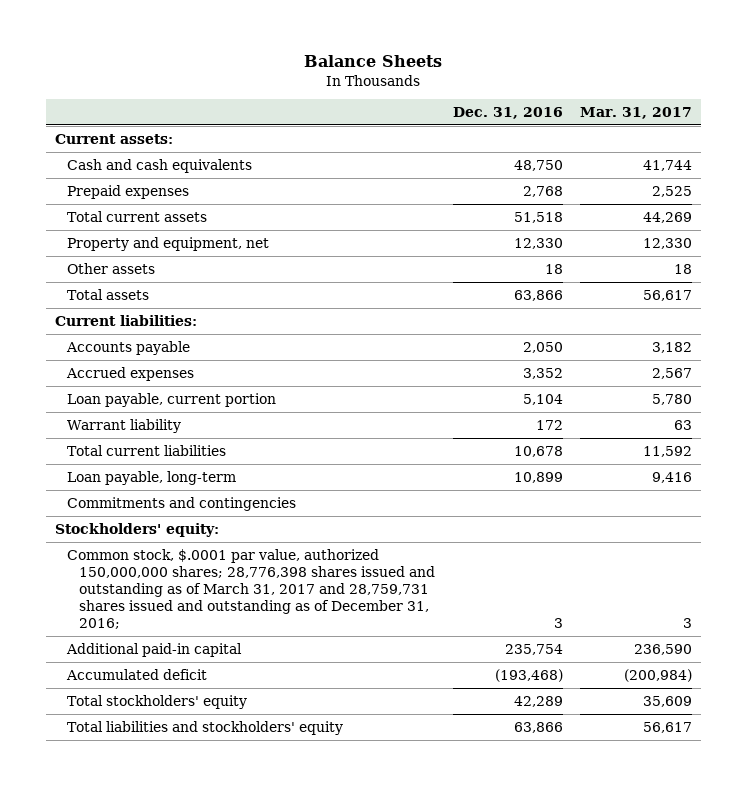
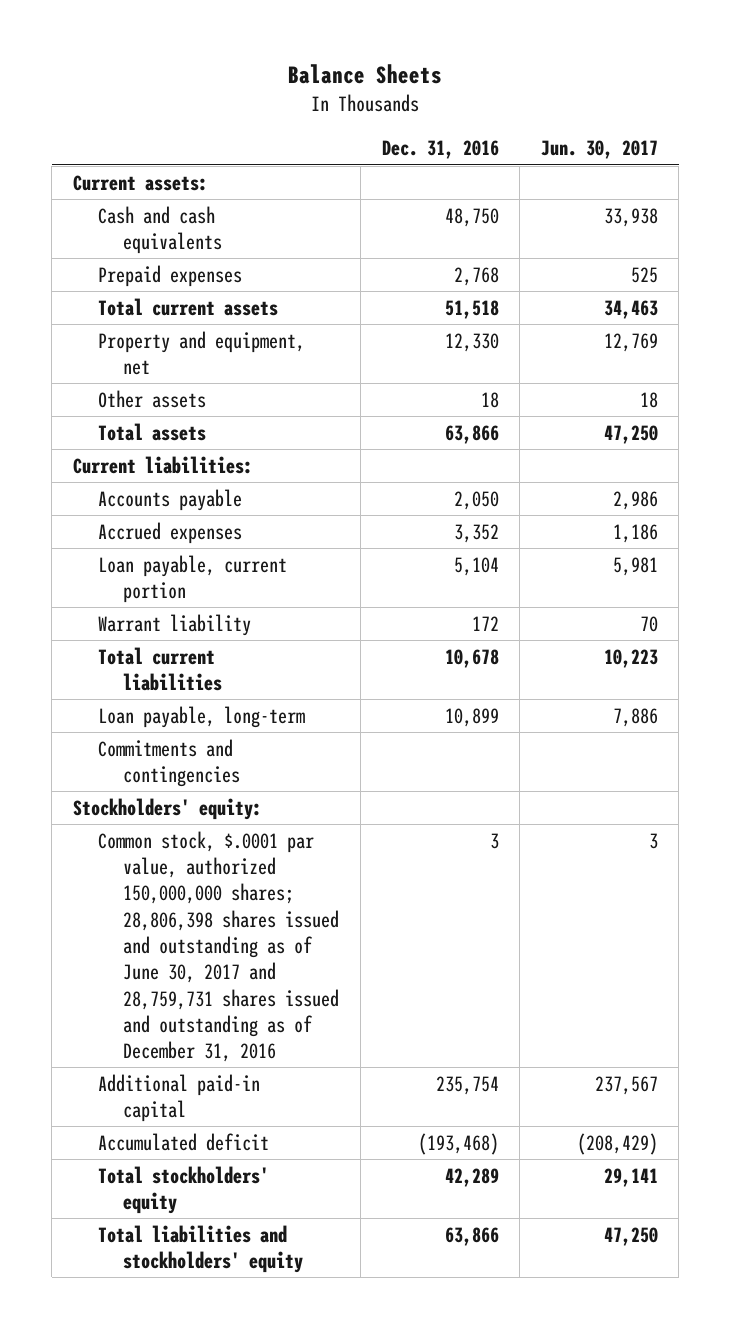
[579,107,692,120] Mar. 31, 2017 -> none
none -> [540,140,658,160] Jun. 30, 2017
[66,548,436,629] Common stock, $.0001 par value, authorized 150,000,000 shares; 28,776,398 shares issued and outstanding as of March 31, 2017 and 28,759,731 shares issued and outstanding as of December 31, 2016; -> [97,830,340,1063] Common stock, $.0001 par value, authorized 150,000,000 shares; 28,806,398 shares issued and outstanding as of June 30, 2017 and 28,759,731 shares issued and outstanding as of December 31, 2016

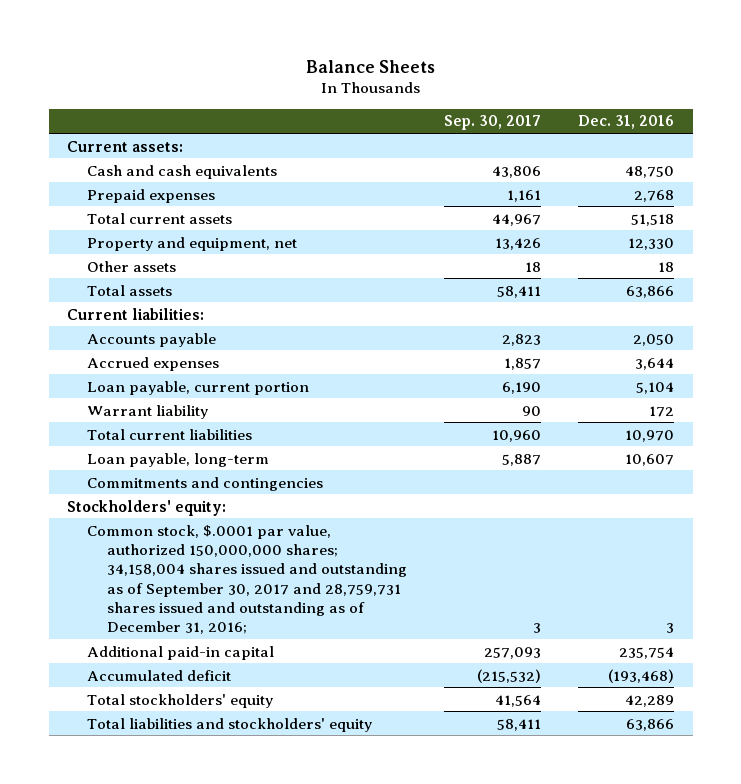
[540,140,658,160] Jun. 30, 2017 -> none
none -> [444,115,542,131] Sep. 30, 2017
[453,523,499,543] 3,352 -> [635,357,675,370] 3,644
[444,648,499,668] 10,678 -> [625,429,675,442] 10,970
[444,707,499,727] 10,899 -> [625,453,675,466] 10,607
[97,830,340,1063] Common stock, $.0001 par value, authorized 150,000,000 shares; 28,806,398 shares issued and outstanding as of June 30, 2017 and 28,759,731 shares issued and outstanding as of December 31, 2016 -> [87,524,408,635] Common stock, $.0001 par value, authorized 150,000,000 shares; 34,158,004 shares issued and outstanding as of September 30, 2017 and 28,759,731 shares issued and outstanding as of December 31, 2016;

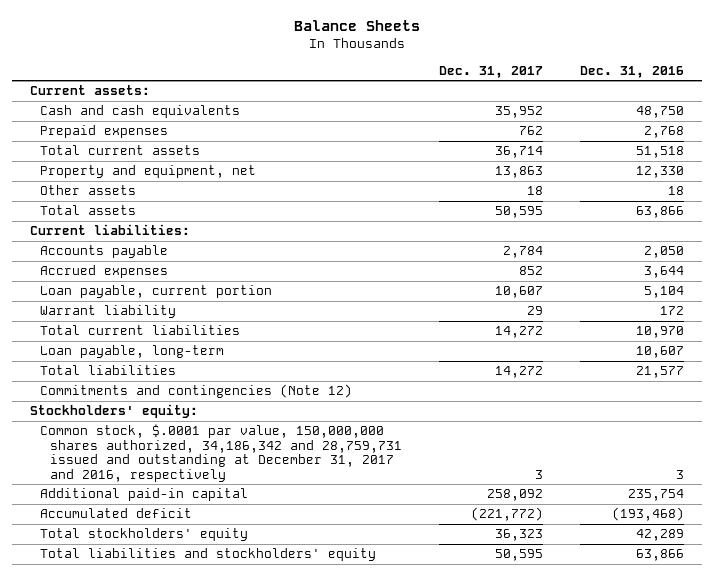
[444,115,542,131] Sep. 30, 2017 -> none
none -> [439,66,544,79] Dec. 31, 2017
none -> [40,365,177,376] Total liabilities
[87,476,324,491] Commitments and contingencies -> [40,384,353,399] Commitments and contingencies (Note 12)
[87,524,408,635] Common stock, $.0001 par value, authorized 150,000,000 shares; 34,158,004 shares issued and outstanding as of September 30, 2017 and 28,759,731 shares issued and outstanding as of December 31, 2016; -> [40,424,403,482] Common stock, $.0001 par value, 150,000,000 shares authorized, 34,186,342 and 28,759,731 issued and outstanding at December 31, 2017 and 2016, respectively

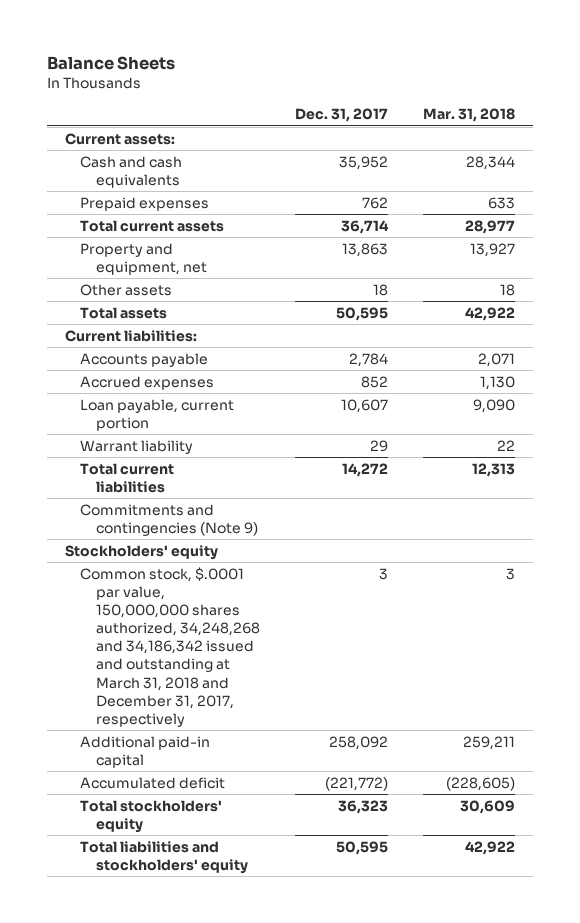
[580,66,685,79] Dec. 31, 2016 -> none
none -> [423,108,516,123] Mar. 31, 2018
[40,345,225,359] Loan payable, long-term -> none
[40,365,177,376] Total liabilities -> none
[40,384,353,399] Commitments and contingencies (Note 12) -> [80,503,258,536] Commitments and contingencies (Note 9)
[30,404,199,419] Stockholders' equity: -> [64,544,218,560] Stockholders' equity
[40,424,403,482] Common stock, $.0001 par value, 150,000,000 shares authorized, 34,186,342 and 28,759,731 issued and outstanding at December 31, 2017 and 2016, respectively -> [80,566,260,727] Common stock, $.0001 par value, 150,000,000 shares authorized, 34,248,268 and 34,186,342 issued and outstanding at March 31, 2018 and December 31, 2017, respectively

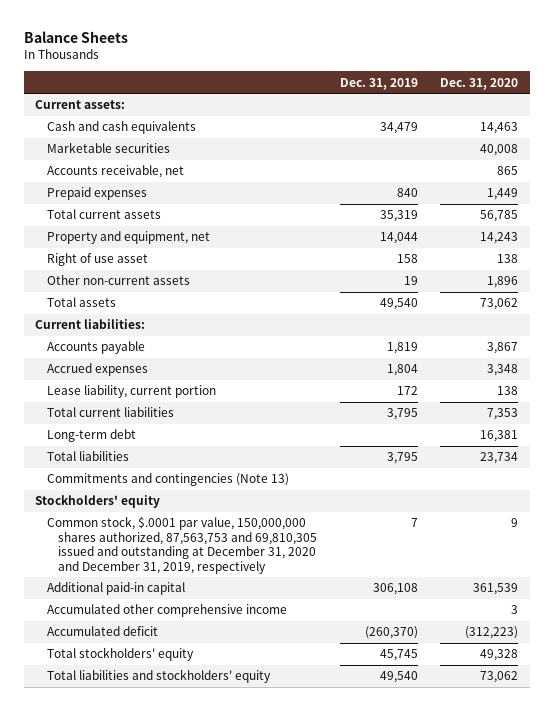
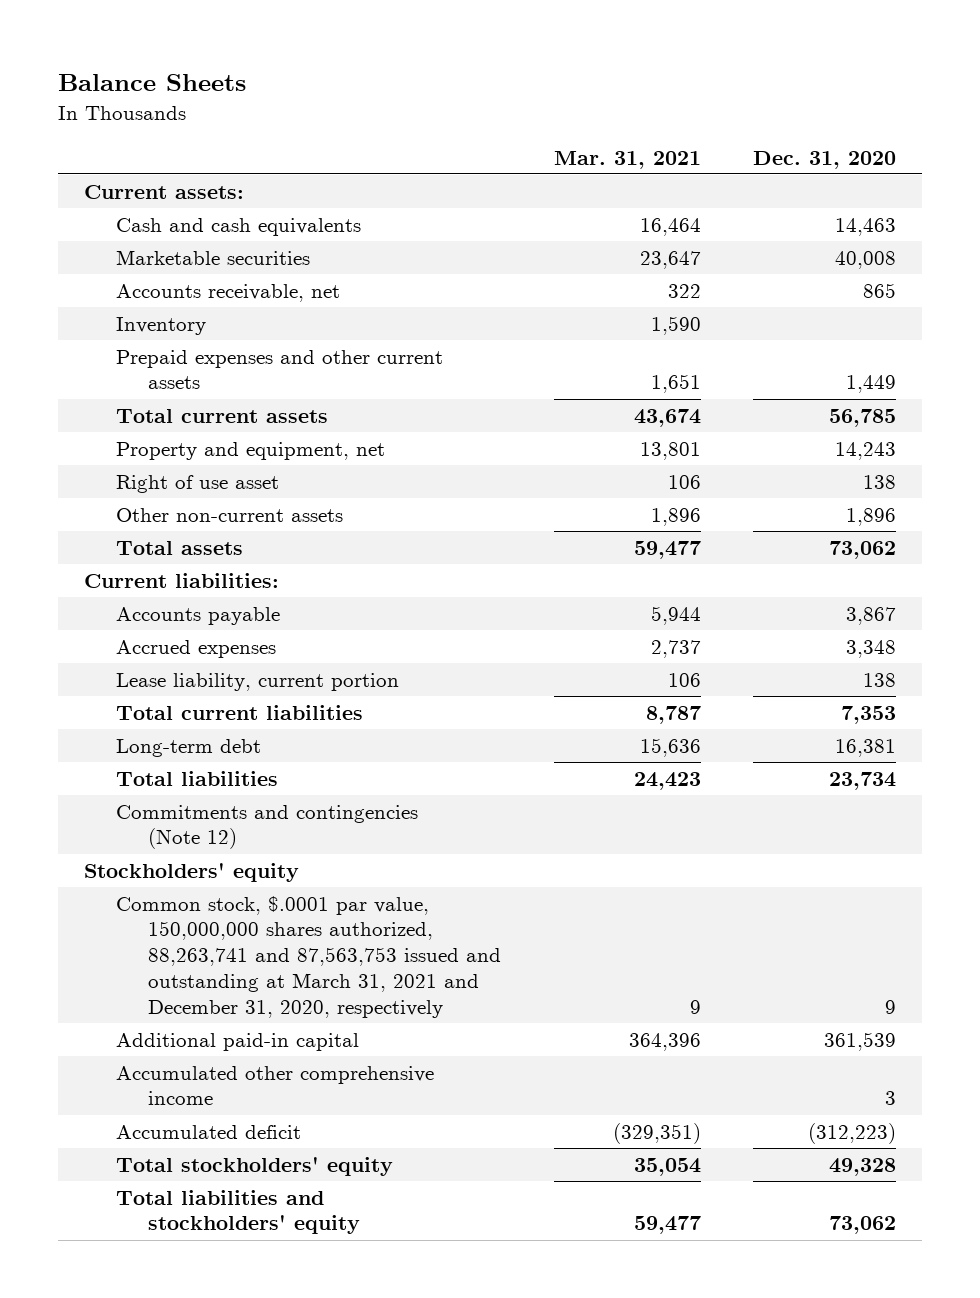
[339,77,418,90] Dec. 31, 2019 -> none
none -> [553,150,701,169] Mar. 31, 2021
none -> [116,316,207,335] Inventory
[46,187,147,201] Prepaid expenses -> [116,349,444,390] Prepaid expenses and other current assets
[46,473,289,487] Commitments and contingencies (Note 13) -> [116,804,419,850] Commitments and contingencies (Note 12)
[46,516,318,574] Common stock, $.0001 par value, 150,000,000 shares authorized, 87,563,753 and 69,810,305 issued and outstanding at December 31, 2020 and December 31, 2019, respectively -> [116,895,502,1018] Common stock, $.0001 par value, 150,000,000 shares authorized, 88,263,741 and 87,563,753 issued and outstanding at March 31, 2021 and December 31, 2020, respectively

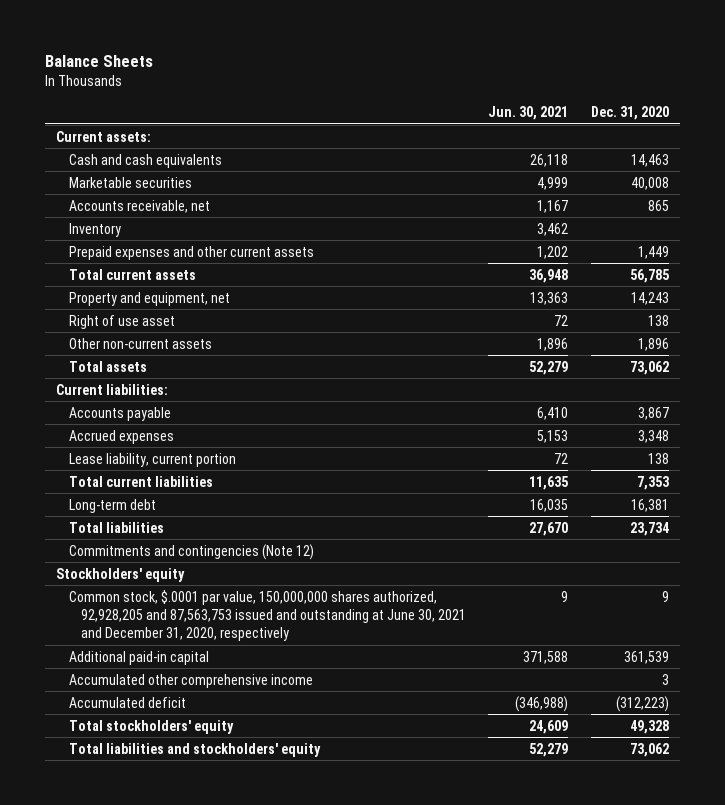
[553,150,701,169] Mar. 31, 2021 -> none
none -> [488,106,569,121] Jun. 30, 2021
[116,895,502,1018] Common stock, $.0001 par value, 150,000,000 shares authorized, 88,263,741 and 87,563,753 issued and outstanding at March 31, 2021 and December 31, 2020, respectively -> [68,589,466,642] Common stock, $.0001 par value, 150,000,000 shares authorized, 92,928,205 and 87,563,753 issued and outstanding at June 30, 2021 and December 31, 2020, respectively

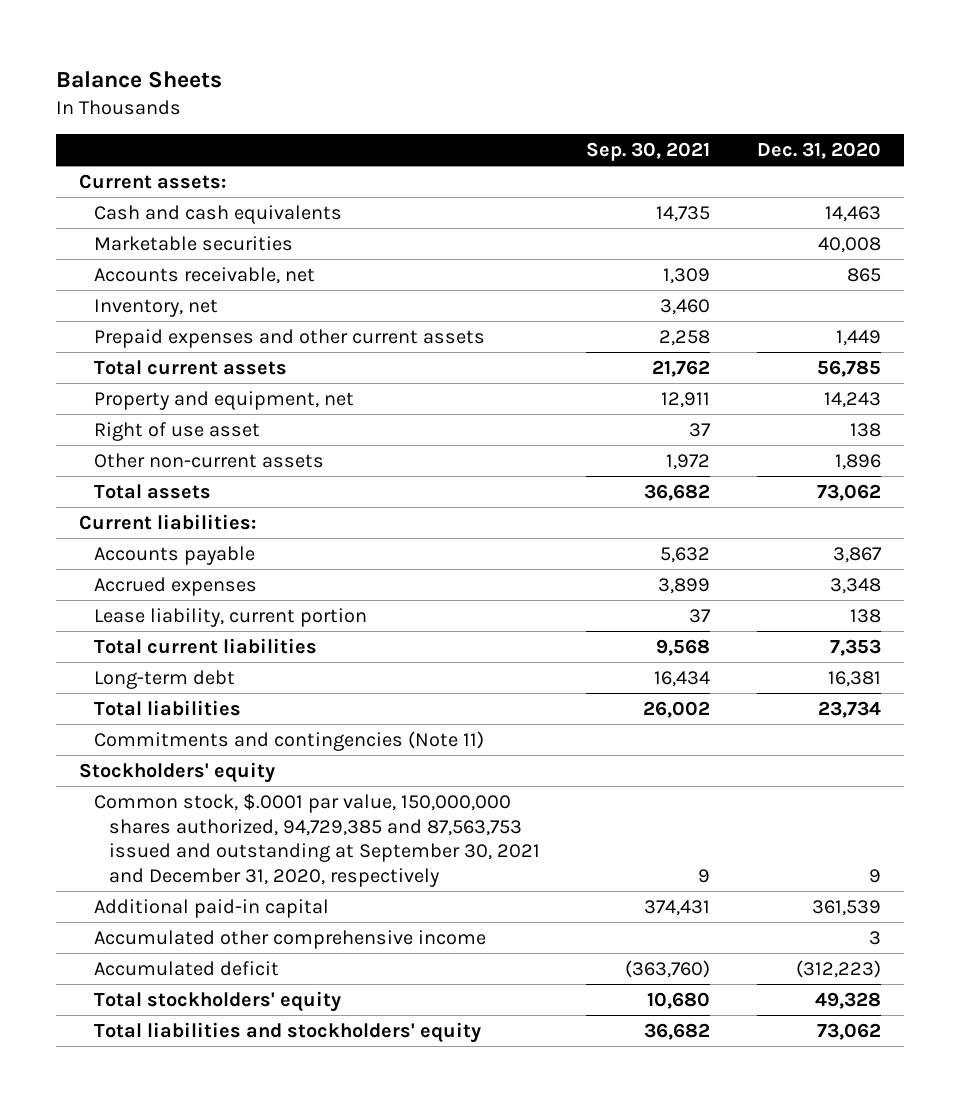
[488,106,569,121] Jun. 30, 2021 -> none
none -> [586,141,711,161] Sep. 30, 2021
[68,222,121,237] Inventory -> [94,298,219,317] Inventory, net
[68,543,314,560] Commitments and contingencies (Note 12) -> [94,730,485,751] Commitments and contingencies (Note 11)
[68,589,466,642] Common stock, $.0001 par value, 150,000,000 shares authorized, 92,928,205 and 87,563,753 issued and outstanding at June 30, 2021 and December 31, 2020, respectively -> [94,792,540,888] Common stock, $.0001 par value, 150,000,000 shares authorized, 94,729,385 and 87,563,753 issued and outstanding at September 30, 2021 and December 31, 2020, respectively

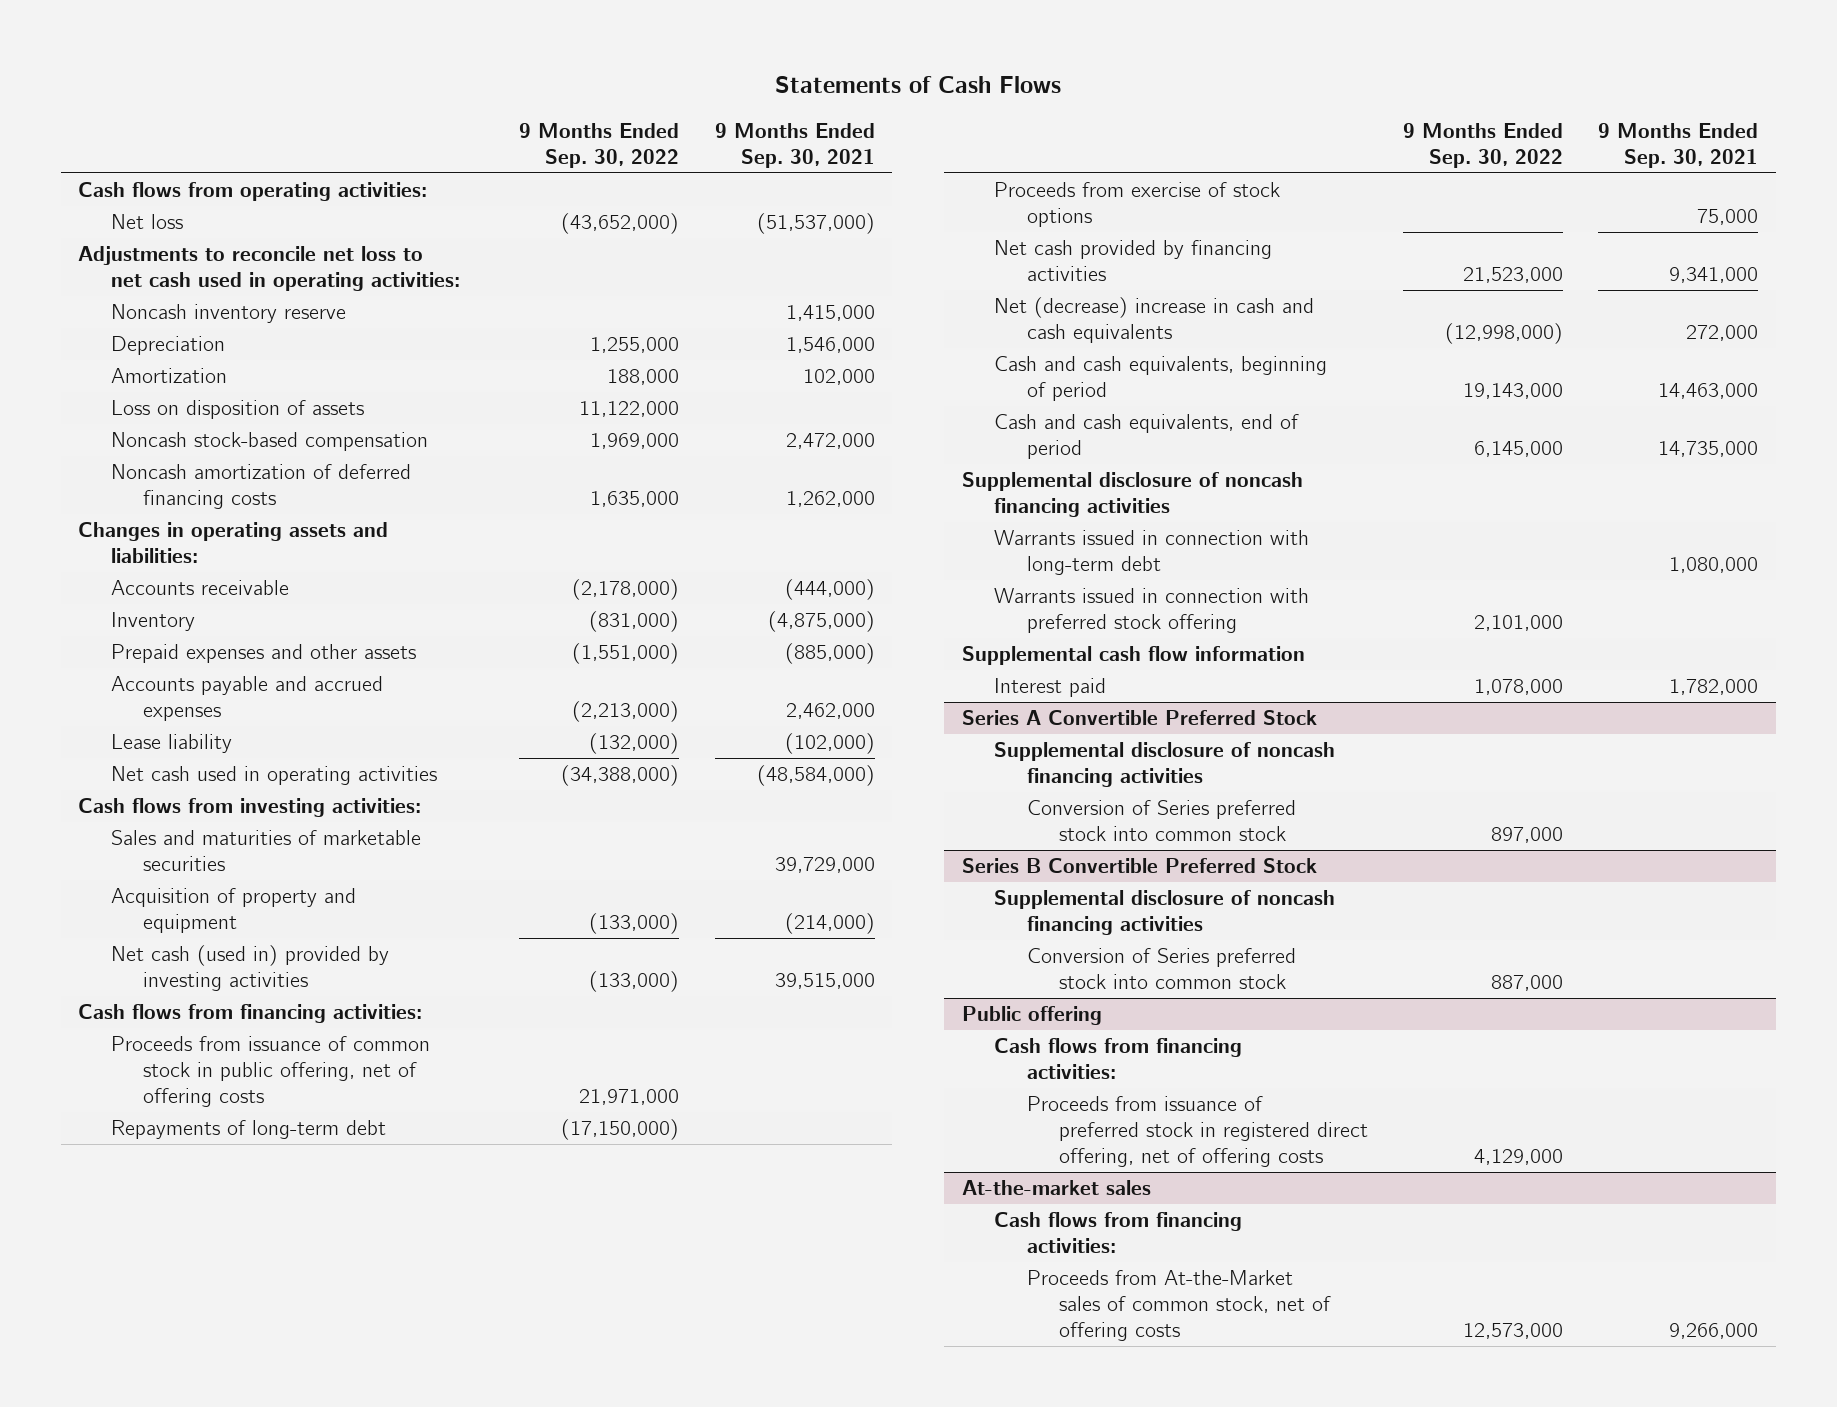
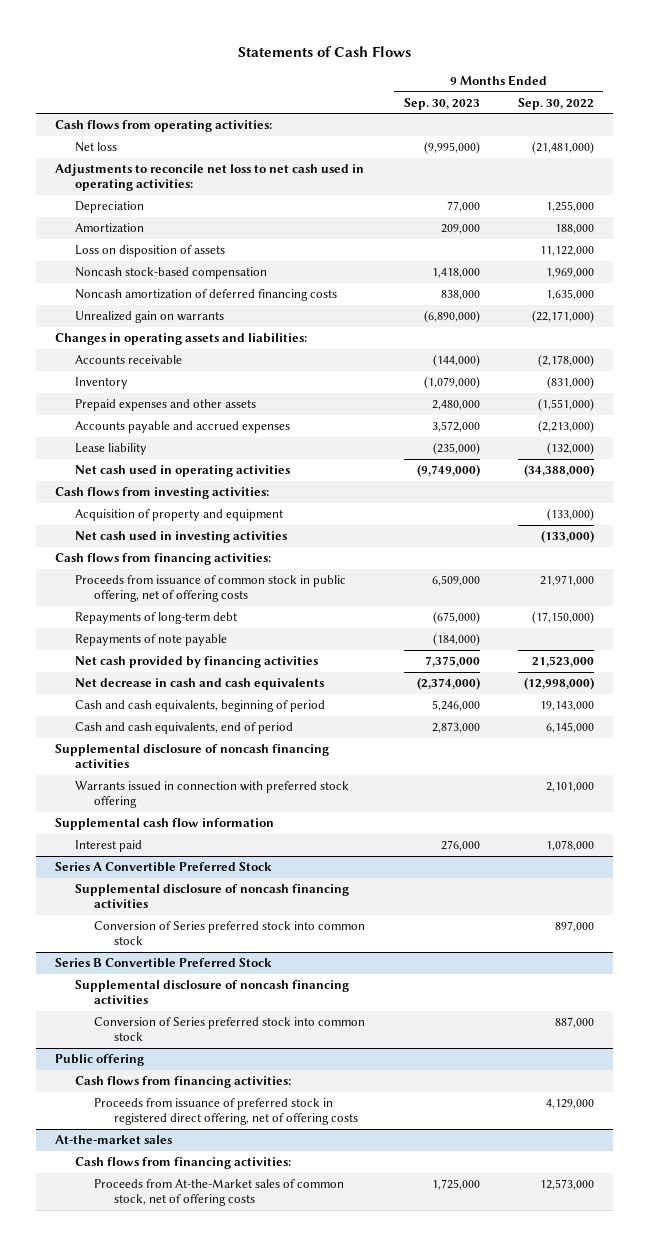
[714,122,875,168] 9 Months Ended Sep. 30, 2021 -> none
none -> [403,97,480,110] Sep. 30, 2023
[561,213,680,235] (43,652,000) -> [531,141,594,155] (21,481,000)
[110,304,346,324] Noncash inventory reserve -> none
none -> [74,311,224,324] Unrealized gain on warrants
[110,830,421,872] Sales and maturities of marketable securities -> none
[110,945,389,992] Net cash (used in) provided by investing activities -> [74,531,287,544] Net cash used in investing activities
[994,182,1281,228] Proceeds from exercise of stock options -> none
none -> [74,634,227,647] Repayments of note payable
[994,297,1315,344] Net (decrease) increase in cash and cash equivalents -> [74,678,324,691] Net decrease in cash and cash equivalents
[994,530,1310,576] Warrants issued in connection with long-term debt -> none

